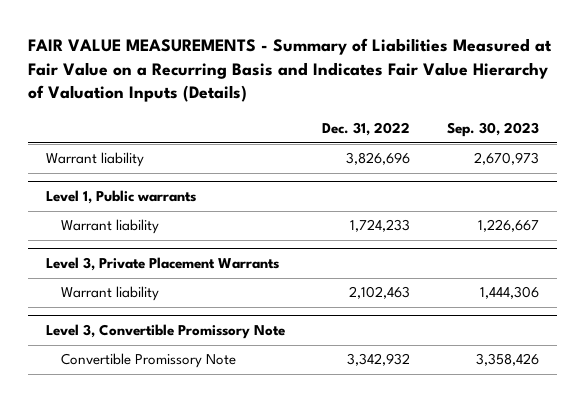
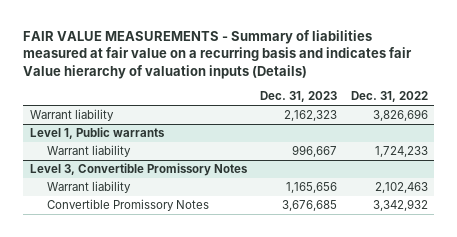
[27,38,552,103] FAIR VALUE MEASUREMENTS - Summary of Liabilities Measured at Fair Value on a Recurring Basis and Indicates Fair Value Hierarchy of Valuation Inputs (Details) -> [23,29,413,79] FAIR VALUE MEASUREMENTS - Summary of liabilities measured at fair value on a recurring basis and indicates fair Value hierarchy of valuation inputs (Details)
[446,122,539,138] Sep. 30, 2023 -> none
none -> [260,91,338,103] Dec. 31, 2023
[46,257,280,272] Level 3, Private Placement Warrants -> none
none -> [29,163,248,177] Level 3, Convertible Promissory Notes
[46,324,286,340] Level 3, Convertible Promissory Note -> none
[60,353,236,369] Convertible Promissory Note -> [47,199,210,212] Convertible Promissory Notes

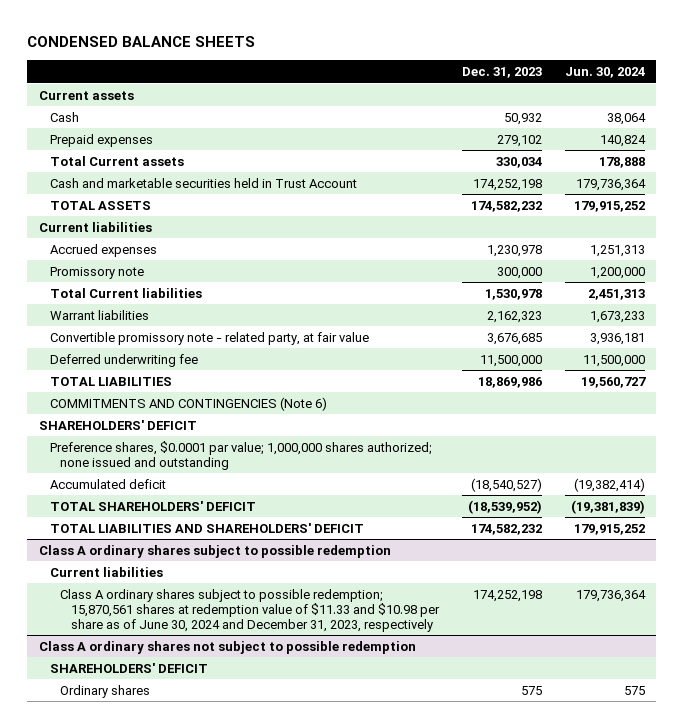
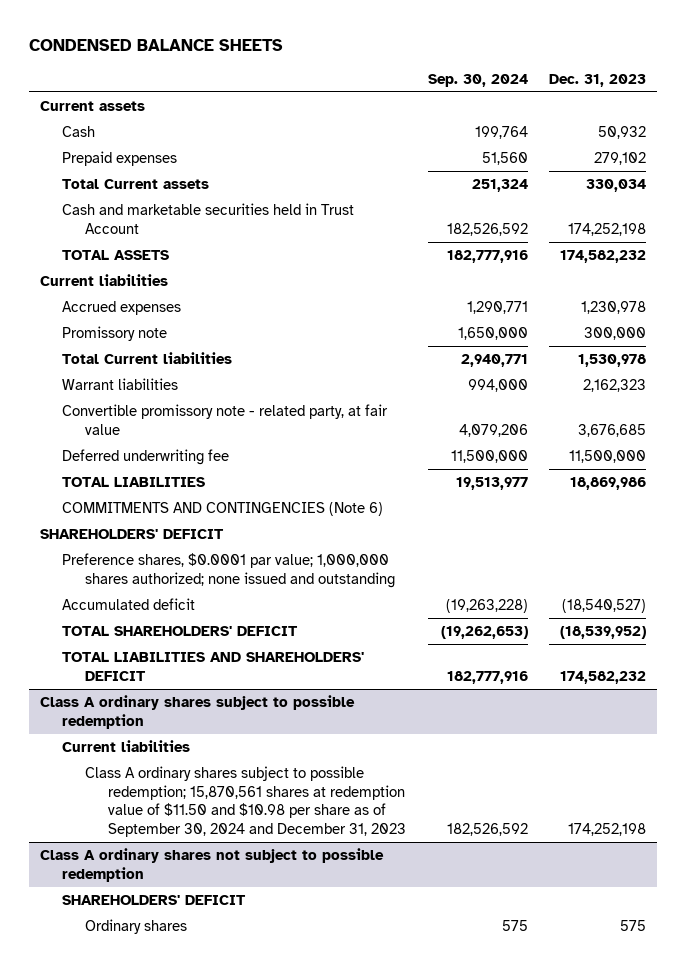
[564,67,645,79] Jun. 30, 2024 -> none
none -> [427,73,528,87] Sep. 30, 2024
[60,588,440,632] Class A ordinary shares subject to possible redemption; 15,870,561 shares at redemption value of $11.33 and $10.98 per share as of June 30, 2024 and December 31, 2023, respectively -> [85,766,406,837] Class A ordinary shares subject to possible redemption; 15,870,561 shares at redemption value of $11.50 and $10.98 per share as of September 30, 2024 and December 31, 2023

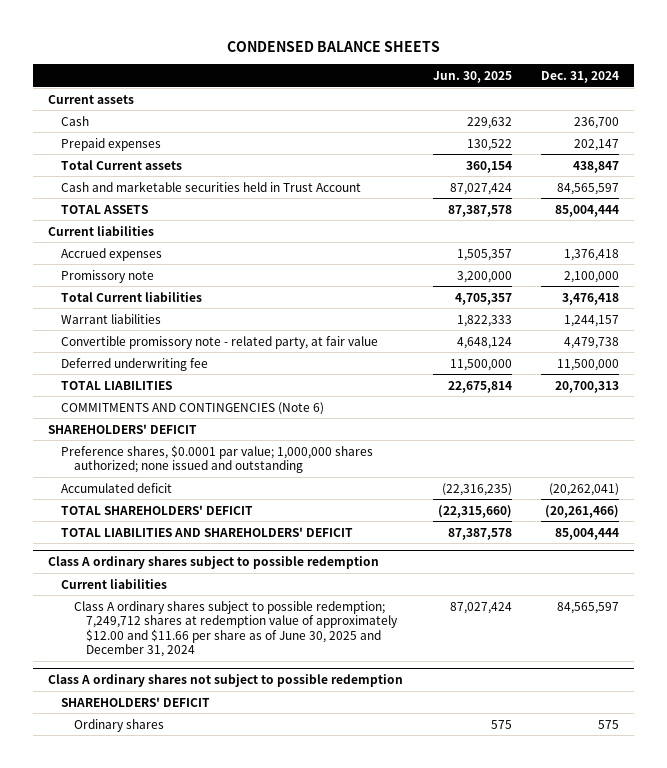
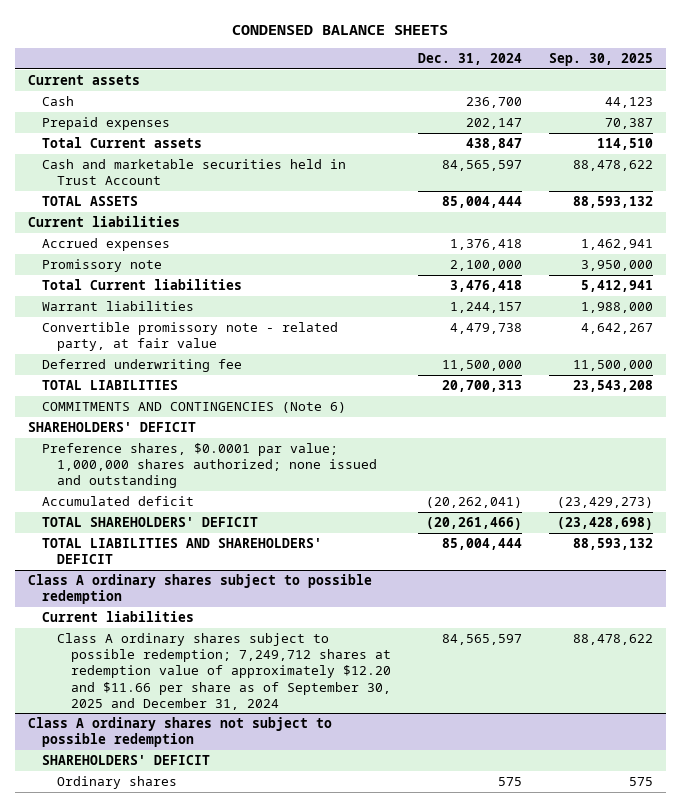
[432,71,512,84] Jun. 30, 2025 -> none
none -> [548,53,653,67] Sep. 30, 2025
[73,600,399,657] Class A ordinary shares subject to possible redemption; 7,249,712 shares at redemption value of approximately $12.00 and $11.66 per share as of June 30, 2025 and December 31, 2024 -> [56,633,391,710] Class A ordinary shares subject to possible redemption; 7,249,712 shares at redemption value of approximately $12.20 and $11.66 per share as of September 30, 2025 and December 31, 2024

